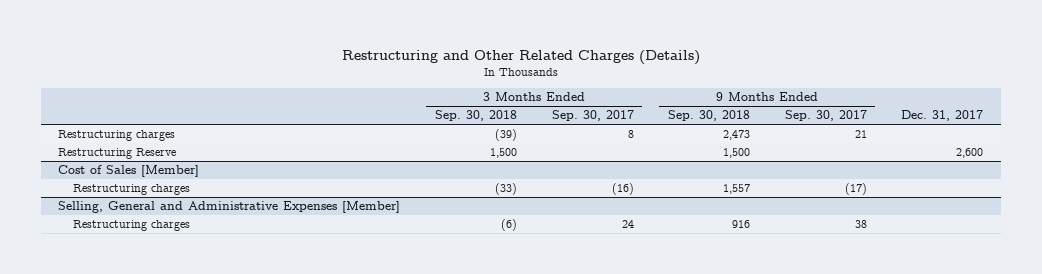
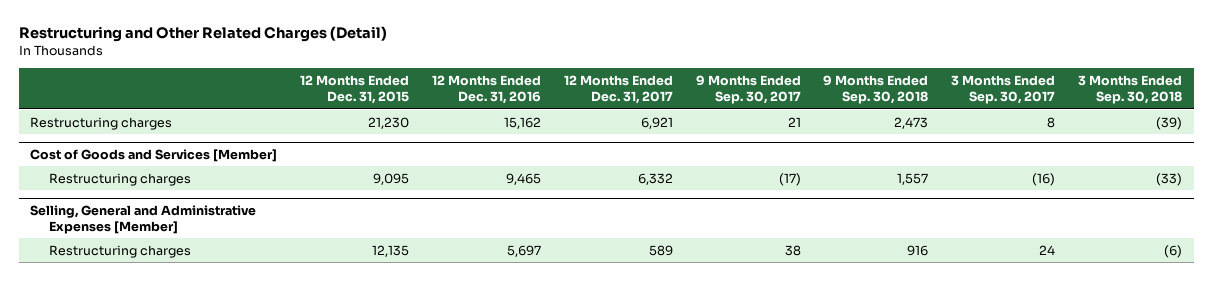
[341,49,700,65] Restructuring and Other Related Charges (Details) -> [18,26,387,43] Restructuring and Other Related Charges (Detail)
[901,110,984,122] Dec. 31, 2017 -> none
none -> [300,74,410,105] 12 Months Ended Dec. 31, 2015
none -> [431,74,541,105] 12 Months Ended Dec. 31, 2016
none -> [563,74,673,105] 12 Months Ended Dec. 31, 2017
[58,148,177,160] Restructuring Reserve -> none
[58,165,200,178] Cost of Sales [Member] -> [30,148,278,162] Cost of Goods and Services [Member]

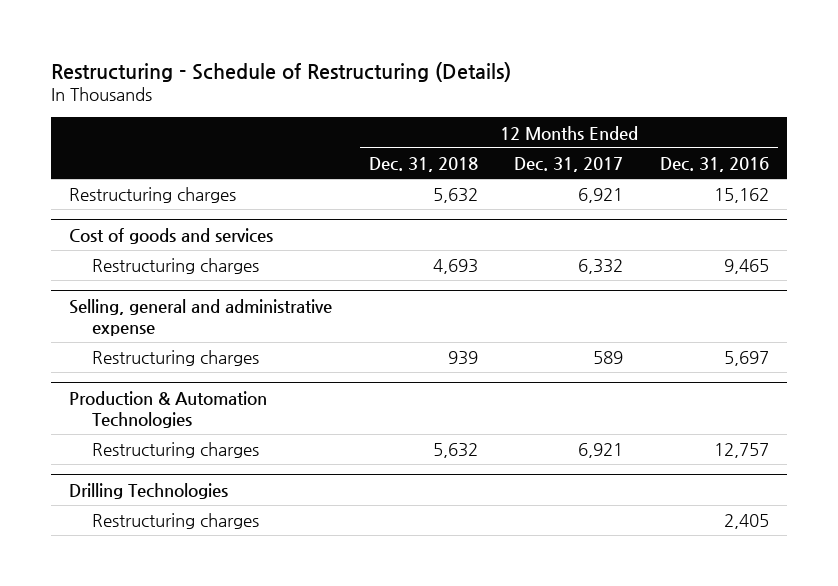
[18,26,387,43] Restructuring and Other Related Charges (Detail) -> [51,61,512,82] Restructuring - Schedule of Restructuring (Details)
[300,74,410,105] 12 Months Ended Dec. 31, 2015 -> none
[695,74,801,105] 9 Months Ended Sep. 30, 2017 -> none
[823,74,929,105] 9 Months Ended Sep. 30, 2018 -> none
[951,74,1056,105] 3 Months Ended Sep. 30, 2017 -> none
[1078,74,1183,105] 3 Months Ended Sep. 30, 2018 -> none
none -> [368,157,478,173] Dec. 31, 2018
[30,148,278,162] Cost of Goods and Services [Member] -> [69,227,274,244] Cost of goods and services
[30,204,257,234] Selling, General and Administrative Expenses [Member] -> [69,298,333,337] Selling, general and administrative expense
none -> [69,390,268,429] Production & Automation Technologies
none -> [92,442,260,459] Restructuring charges
none -> [69,482,229,499] Drilling Technologies
none -> [92,513,260,530] Restructuring charges

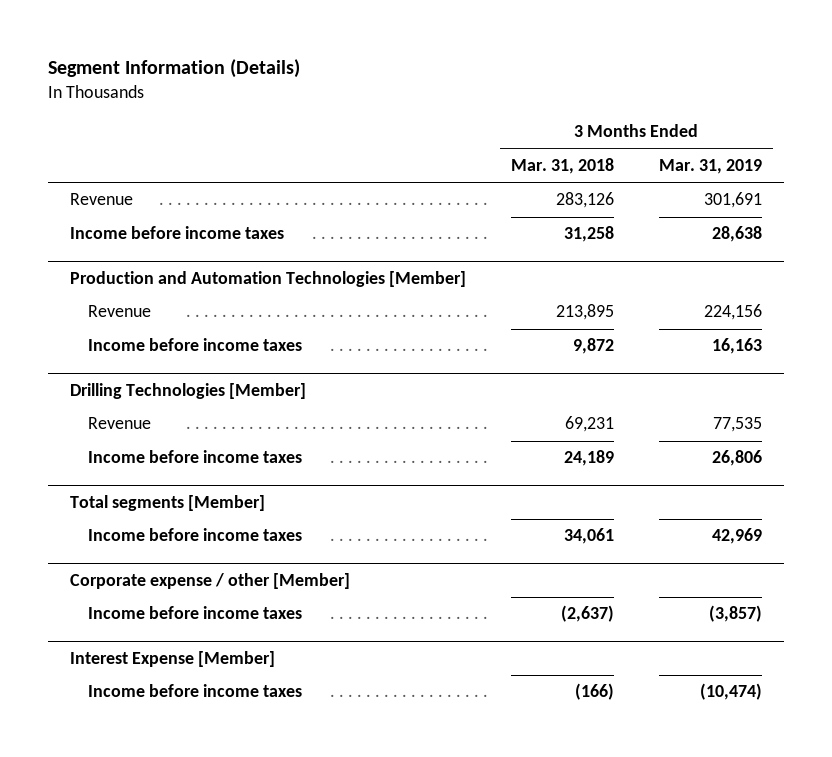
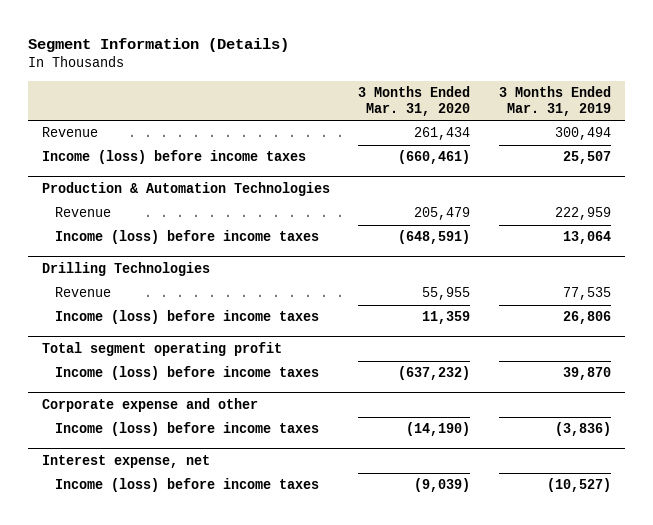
[510,157,614,174] Mar. 31, 2018 -> none
none -> [358,85,471,116] 3 Months Ended Mar. 31, 2020
[703,192,762,209] 301,691 -> [554,127,611,141] 300,494
[70,226,285,240] Income before income taxes -> [42,150,307,165] Income (loss) before income taxes
[711,226,762,243] 28,638 -> [562,151,611,165] 25,507
[70,270,467,287] Production and Automation Technologies [Member] -> [42,182,331,197] Production & Automation Technologies
[703,304,762,321] 224,156 -> [554,207,611,221] 222,959
[88,338,303,352] Income before income taxes -> [55,230,320,245] Income (loss) before income taxes
[711,338,762,355] 16,163 -> [562,231,611,245] 13,064
[70,382,307,399] Drilling Technologies [Member] -> [42,262,211,277] Drilling Technologies
[88,450,303,464] Income before income taxes -> [55,310,320,325] Income (loss) before income taxes
[70,494,266,511] Total segments [Member] -> [42,342,283,357] Total segment operating profit
[88,528,303,542] Income before income taxes -> [55,366,320,381] Income (loss) before income taxes
[711,528,762,545] 42,969 -> [562,367,611,381] 39,870
[70,572,351,589] Corporate expense / other [Member] -> [42,398,259,413] Corporate expense and other
[88,606,303,620] Income before income taxes -> [55,422,320,437] Income (loss) before income taxes
[708,605,762,623] (3,857) -> [554,422,611,437] (3,836)
[70,650,276,667] Interest Expense [Member] -> [42,455,211,469] Interest expense, net
[88,684,303,698] Income before income taxes -> [55,478,320,493] Income (loss) before income taxes
[699,683,762,701] (10,474) -> [546,478,611,493] (10,527)

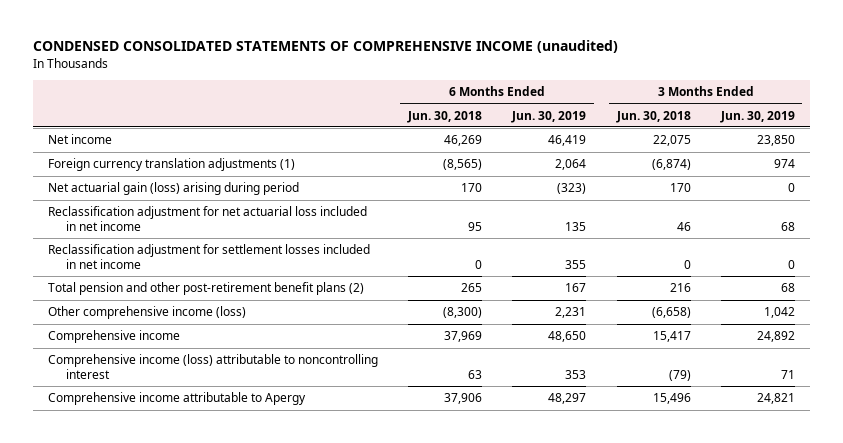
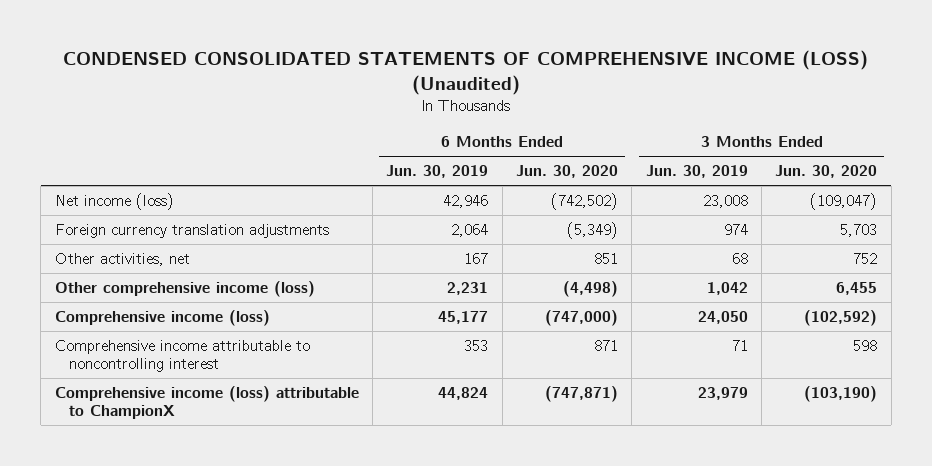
[32,40,618,54] CONDENSED CONSOLIDATED STATEMENTS OF COMPREHENSIVE INCOME (unaudited) -> [62,50,868,95] CONDENSED CONSOLIDATED STATEMENTS OF COMPREHENSIVE INCOME (LOSS) (Unaudited)
[407,110,483,123] Jun. 30, 2018 -> none
[615,110,691,123] Jun. 30, 2018 -> none
none -> [515,165,618,179] Jun. 30, 2020
none -> [775,165,878,179] Jun. 30, 2020
[47,182,299,196] Net actuarial gain (loss) arising during period -> none
[47,206,367,231] Reclassification adjustment for net actuarial loss included in net income -> none
[47,244,370,269] Reclassification adjustment for settlement losses included in net income -> none
[47,134,112,145] Net income -> [54,192,174,210] Net income (loss)
[548,135,587,147] 46,419 -> [443,194,489,208] 42,946
[756,135,795,147] 23,850 -> [702,194,748,208] 23,008
[47,158,295,172] Foreign currency translation adjustments (1) -> [54,223,329,238] Foreign currency translation adjustments
[47,282,364,296] Total pension and other post-retirement benefit plans (2) -> [54,252,190,266] Other activities, net
[47,330,180,344] Comprehensive income -> [54,309,270,326] Comprehensive income (loss)
[548,331,587,343] 48,650 -> [438,310,489,324] 45,177
[756,331,795,343] 24,892 -> [697,310,748,324] 24,050
[47,354,378,379] Comprehensive income (loss) attributable to noncontrolling interest -> [54,339,310,373] Comprehensive income attributable to noncontrolling interest
[47,392,306,406] Comprehensive income attributable to Apergy -> [54,385,359,420] Comprehensive income (loss) attributable to ChampionX
[548,393,587,405] 48,297 -> [438,386,489,400] 44,824
[756,393,795,405] 24,821 -> [697,386,748,400] 23,979

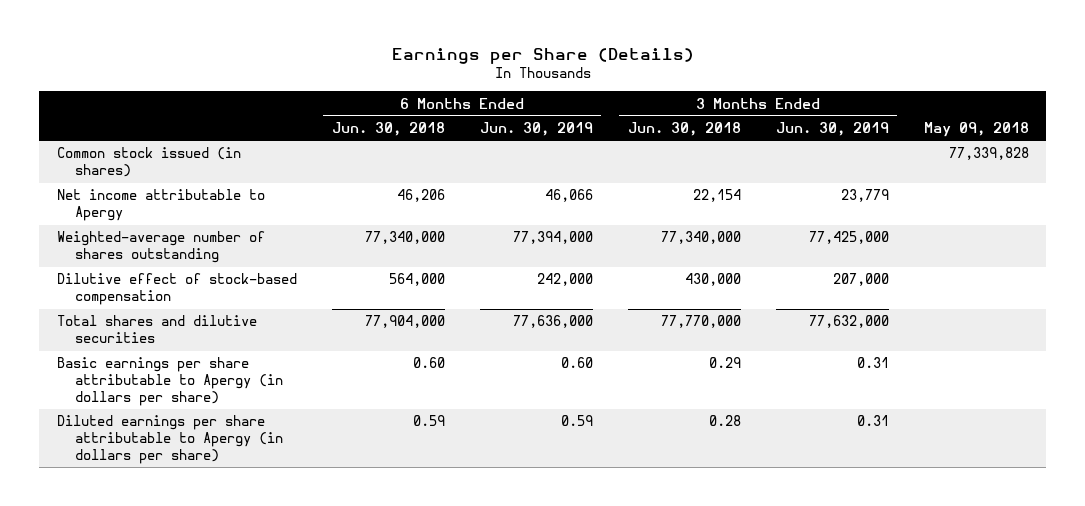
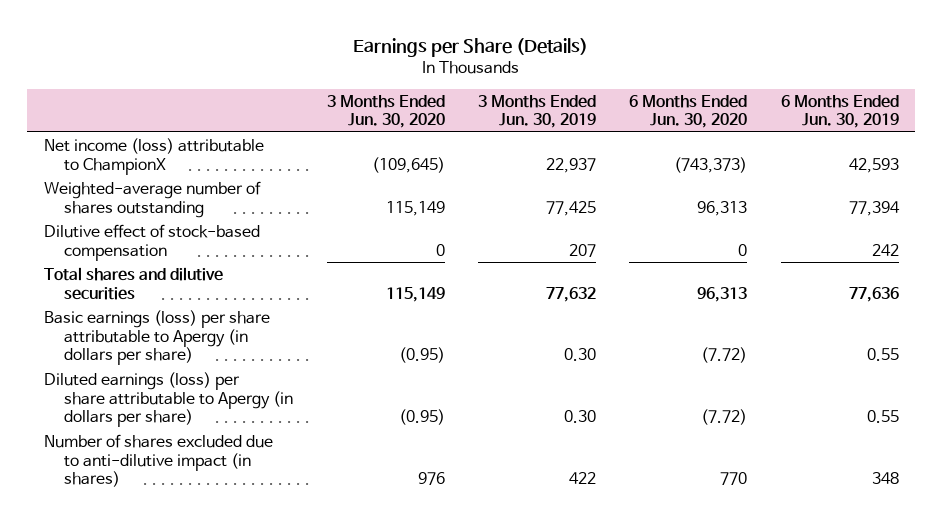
[331,122,445,137] Jun. 30, 2018 -> none
[627,122,741,137] Jun. 30, 2018 -> none
[923,122,1029,138] May 09, 2018 -> none
none -> [326,94,445,129] 3 Months Ended Jun. 30, 2020
none -> [629,94,748,129] 6 Months Ended Jun. 30, 2020
[56,147,241,178] Common stock issued (in shares) -> none
[56,189,265,222] Net income attributable to Apergy -> [43,138,264,175] Net income (loss) attributable to ChampionX
[544,189,593,203] 46,066 -> [848,157,899,173] 42,593
[840,189,889,203] 23,779 -> [545,157,596,173] 22,937
[512,231,593,245] 77,394,000 -> [848,200,900,216] 77,394
[808,231,889,245] 77,425,000 -> [545,200,596,216] 77,425
[536,273,593,287] 242,000 -> [871,243,899,256] 242
[832,273,889,287] 207,000 -> [568,243,596,257] 207
[512,315,593,329] 77,636,000 -> [848,286,899,302] 77,636
[808,315,889,329] 77,632,000 -> [545,286,596,302] 77,632
[56,357,283,407] Basic earnings per share attributable to Apergy (in dollars per share) -> [43,310,270,366] Basic earnings (loss) per share attributable to Apergy (in dollars per share)
[560,357,593,369] 0.60 -> [866,348,899,362] 0.55
[856,357,889,369] 0.31 -> [563,348,596,362] 0.30
[56,415,283,465] Diluted earnings per share attributable to Apergy (in dollars per share) -> [43,372,294,428] Diluted earnings (loss) per share attributable to Apergy (in dollars per share)
[560,415,593,427] 0.59 -> [866,410,899,424] 0.55
[856,415,889,427] 0.31 -> [563,410,596,424] 0.30
none -> [43,434,273,488] Number of shares excluded due to anti-dilutive impact (in shares)

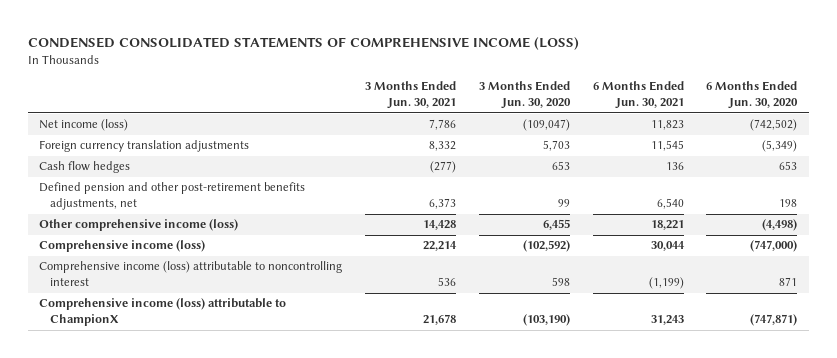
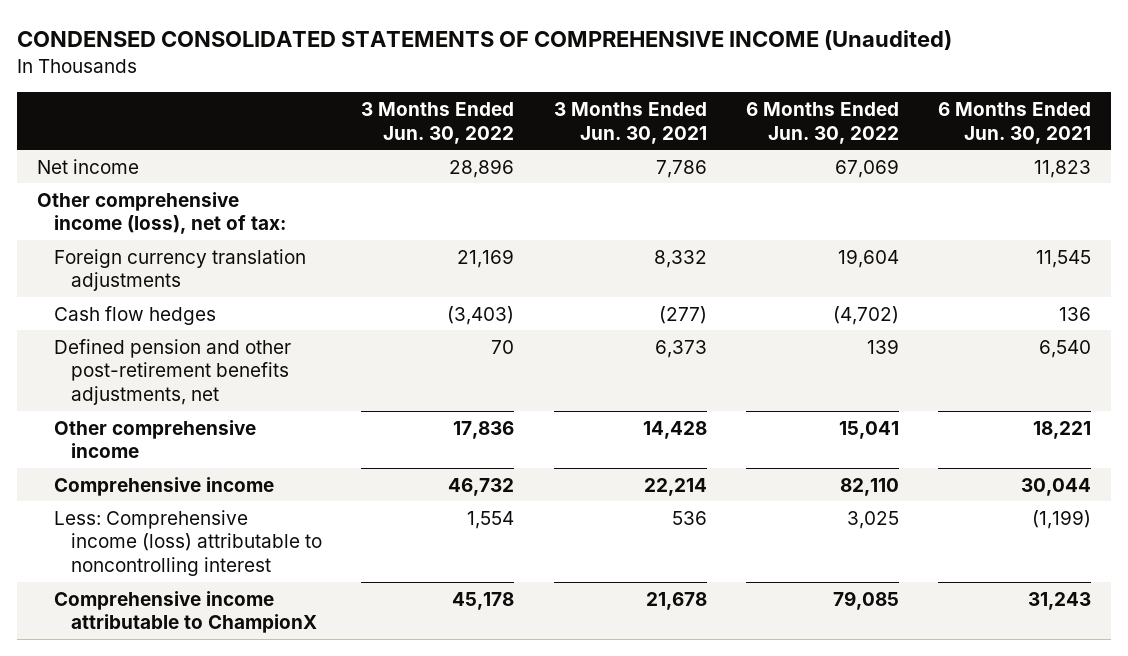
[27,36,579,50] CONDENSED CONSOLIDATED STATEMENTS OF COMPREHENSIVE INCOME (LOSS) -> [17,30,953,51] CONDENSED CONSOLIDATED STATEMENTS OF COMPREHENSIVE INCOME (Unaudited)
[478,81,571,110] 3 Months Ended Jun. 30, 2020 -> none
[706,81,799,110] 6 Months Ended Jun. 30, 2020 -> none
none -> [361,101,515,144] 3 Months Ended Jun. 30, 2022
none -> [745,101,899,144] 6 Months Ended Jun. 30, 2022
[39,119,129,132] Net income (loss) -> [36,158,139,174] Net income
none -> [36,191,287,235] Other comprehensive income (loss), net of tax:
[39,219,239,232] Other comprehensive income (loss) -> [54,419,257,459] Other comprehensive income
[39,240,206,253] Comprehensive income (loss) -> [54,476,275,496] Comprehensive income
[39,261,343,287] Comprehensive income (loss) attributable to noncontrolling interest -> [54,509,323,577] Less: Comprehensive income (loss) attributable to noncontrolling interest
[39,298,287,327] Comprehensive income (loss) attributable to ChampionX -> [54,590,318,634] Comprehensive income attributable to ChampionX

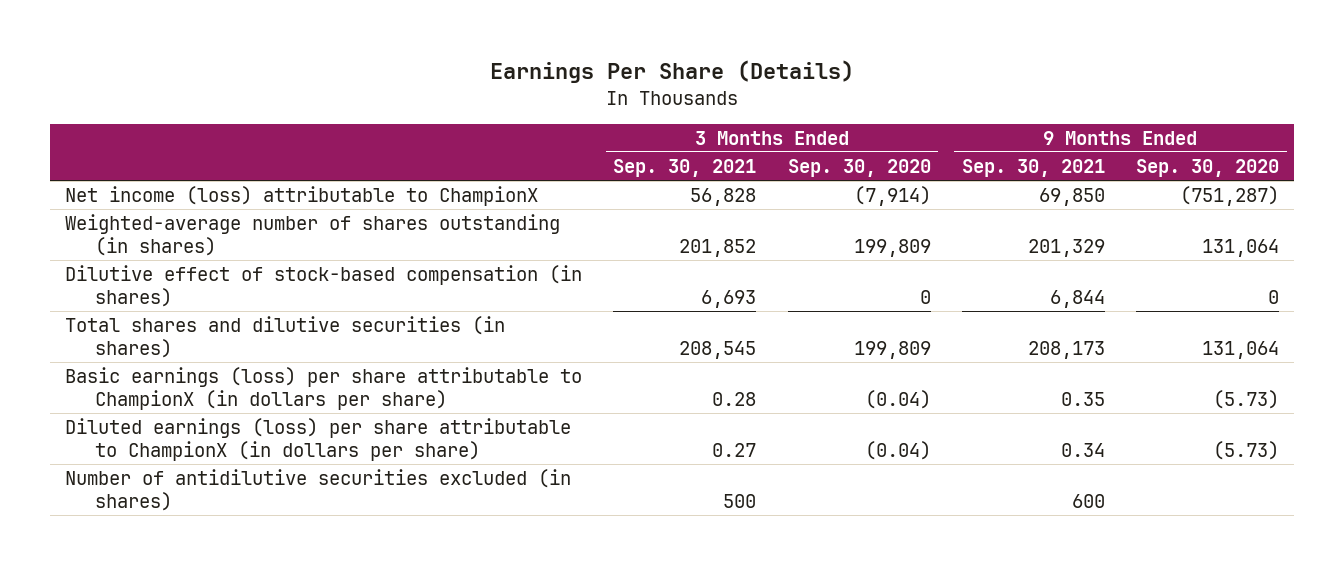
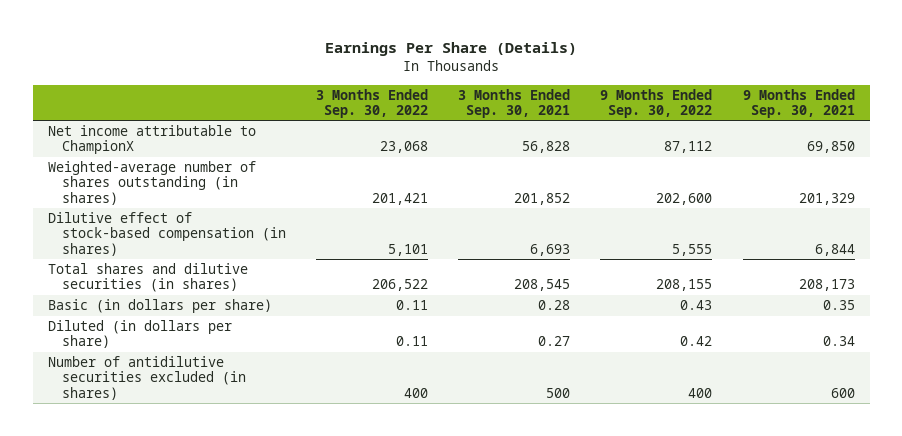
[787,158,931,177] Sep. 30, 2020 -> none
[1135,158,1279,177] Sep. 30, 2020 -> none
none -> [315,88,428,118] 3 Months Ended Sep. 30, 2022
none -> [600,88,713,118] 9 Months Ended Sep. 30, 2022
[65,186,539,207] Net income (loss) attributable to ChampionX -> [47,125,256,155] Net income attributable to ChampionX
[65,367,583,410] Basic earnings (loss) per share attributable to ChampionX (in dollars per share) -> [47,299,272,314] Basic (in dollars per share)
[65,418,572,461] Diluted earnings (loss) per share attributable to ChampionX (in dollars per share) -> [47,320,232,349] Diluted (in dollars per share)

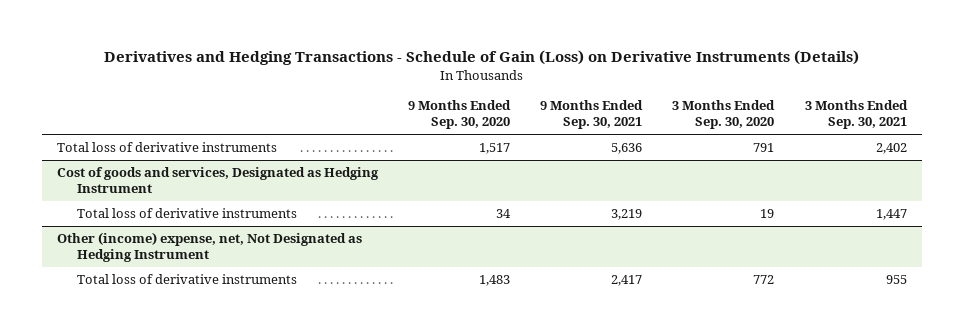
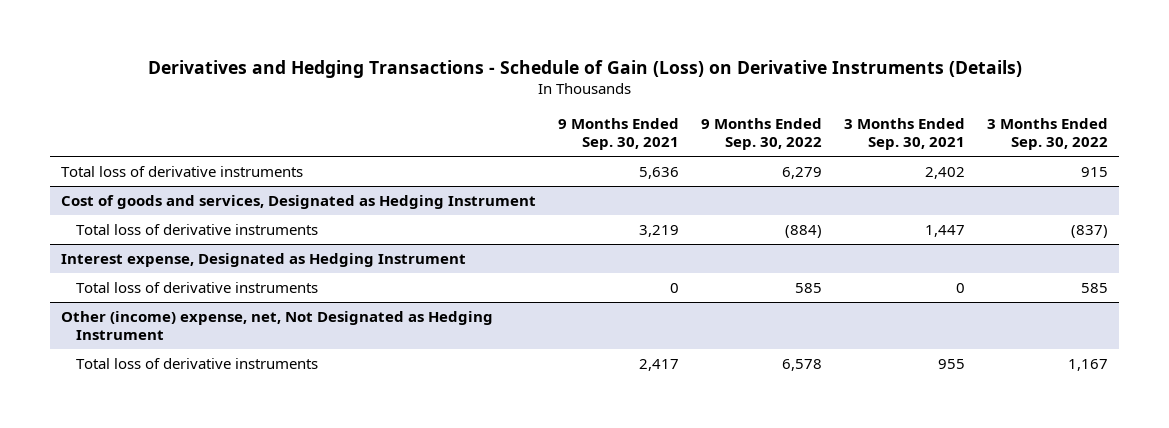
[408,100,512,130] 9 Months Ended Sep. 30, 2020 -> none
[672,100,776,130] 3 Months Ended Sep. 30, 2020 -> none
none -> [701,118,823,151] 9 Months Ended Sep. 30, 2022
none -> [987,118,1109,151] 3 Months Ended Sep. 30, 2022
none -> [61,253,467,268] Interest expense, Designated as Hedging Instrument
none -> [75,282,318,294] Total loss of derivative instruments

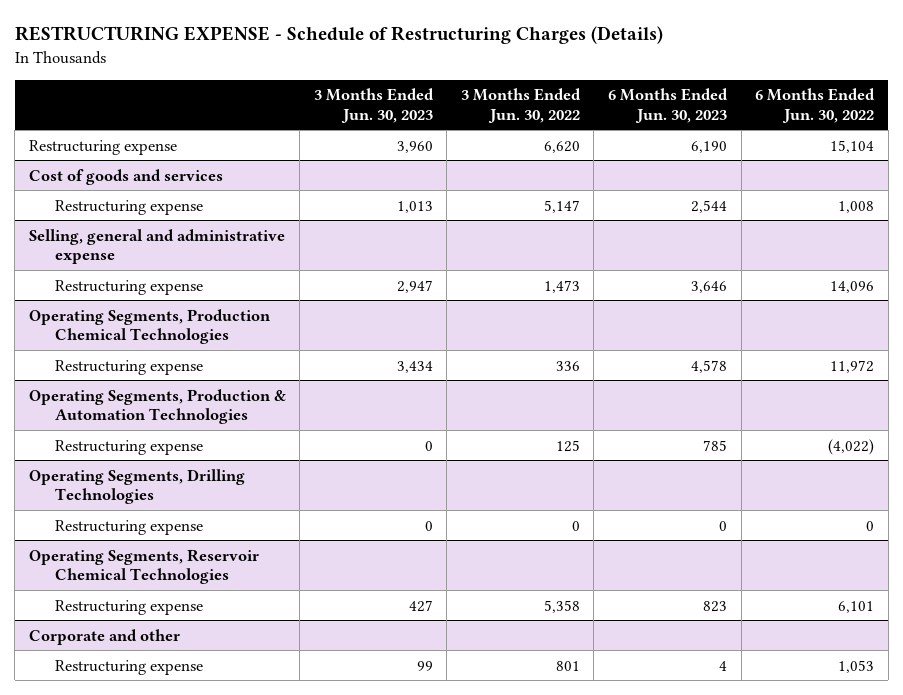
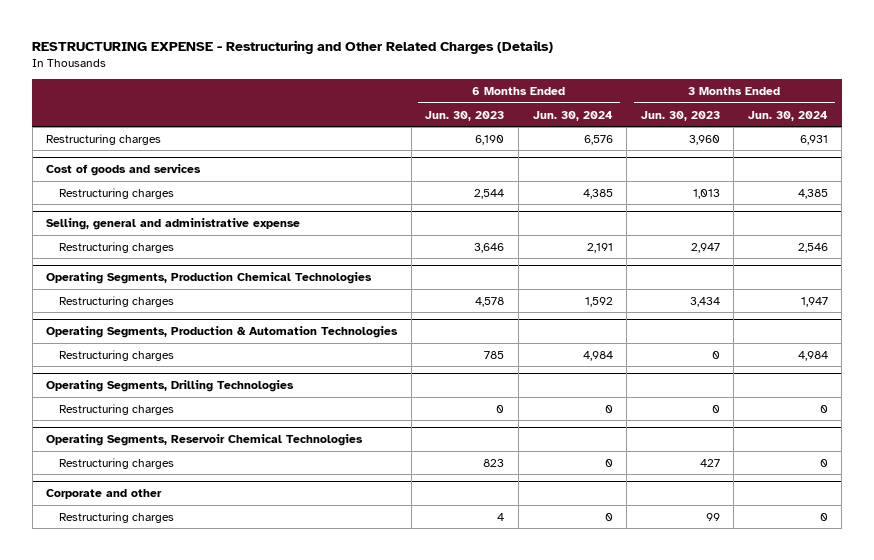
[14,26,663,45] RESTRUCTURING EXPENSE - Schedule of Restructuring Charges (Details) -> [32,40,554,55] RESTRUCTURING EXPENSE - Restructuring and Other Related Charges (Details)
[460,88,581,123] 3 Months Ended Jun. 30, 2022 -> none
[755,88,876,123] 6 Months Ended Jun. 30, 2022 -> none
none -> [532,110,613,121] Jun. 30, 2024
none -> [747,110,828,121] Jun. 30, 2024
[28,139,177,155] Restructuring expense -> [46,133,162,145] Restructuring charges
[54,199,203,215] Restructuring expense -> [59,187,175,199] Restructuring charges
[54,279,203,295] Restructuring expense -> [59,241,175,253] Restructuring charges
[54,359,203,375] Restructuring expense -> [59,295,175,307] Restructuring charges
[54,439,203,455] Restructuring expense -> [59,349,175,361] Restructuring charges
[54,519,203,535] Restructuring expense -> [59,403,175,415] Restructuring charges
[54,599,203,615] Restructuring expense -> [59,457,175,469] Restructuring charges
[54,659,203,675] Restructuring expense -> [59,511,175,523] Restructuring charges

